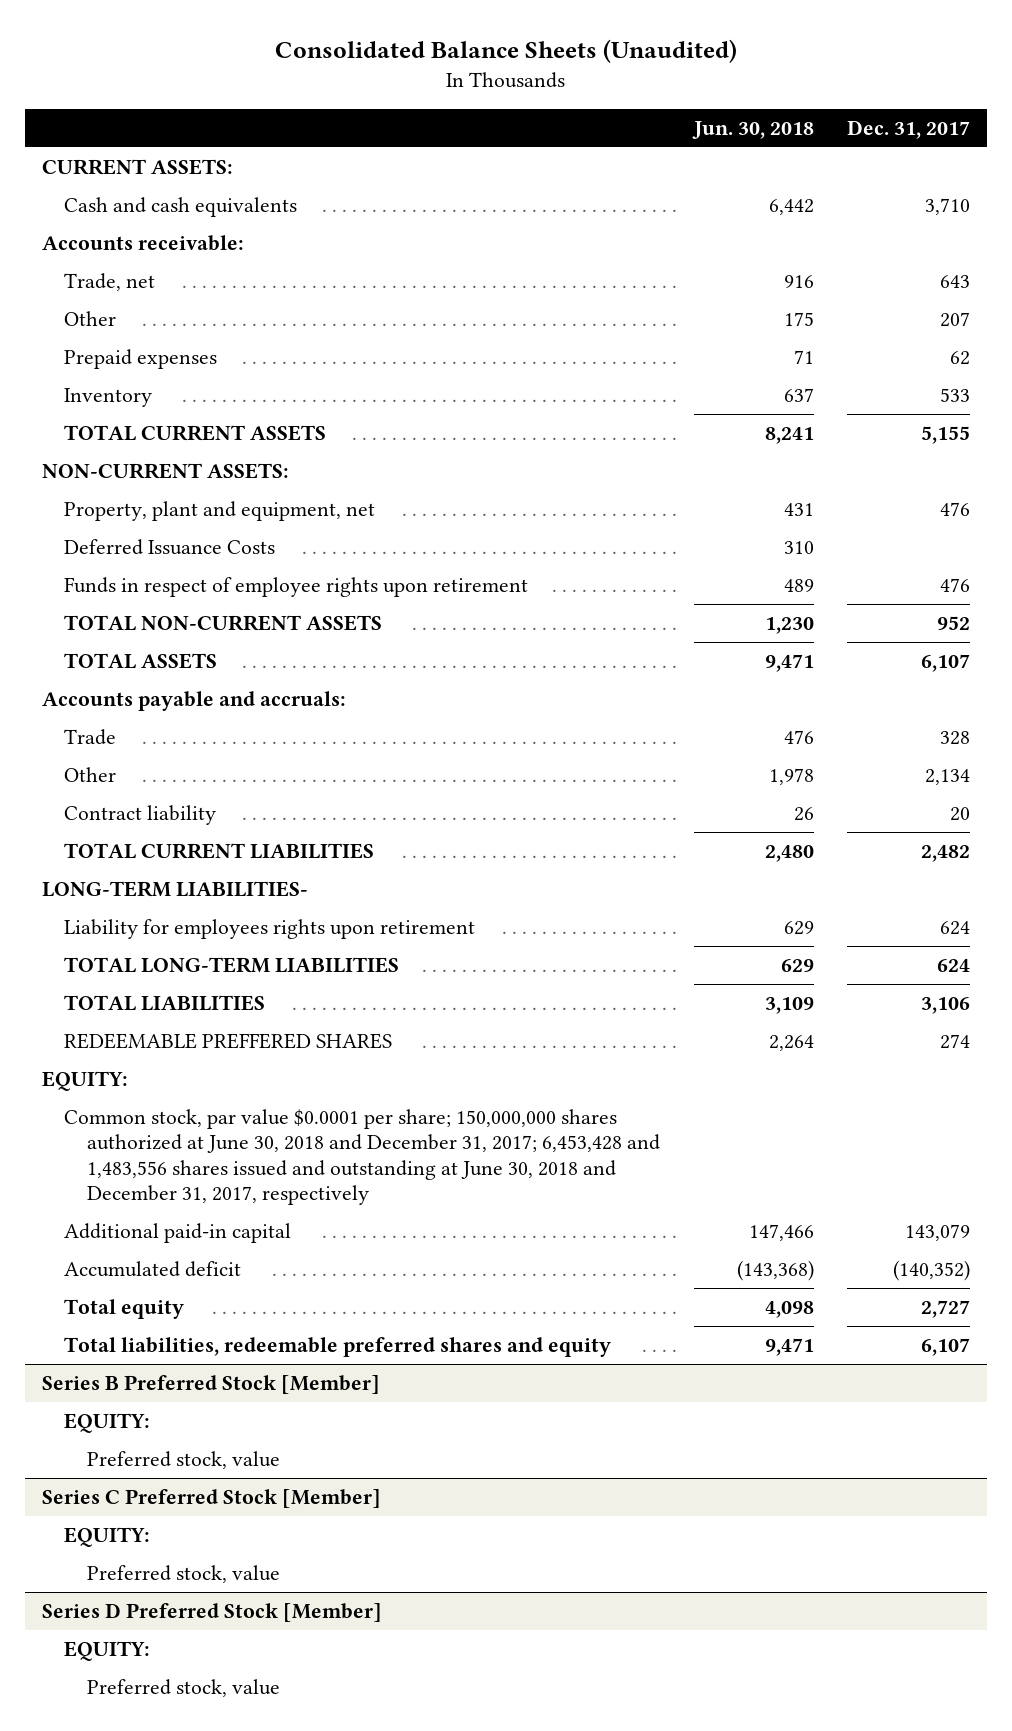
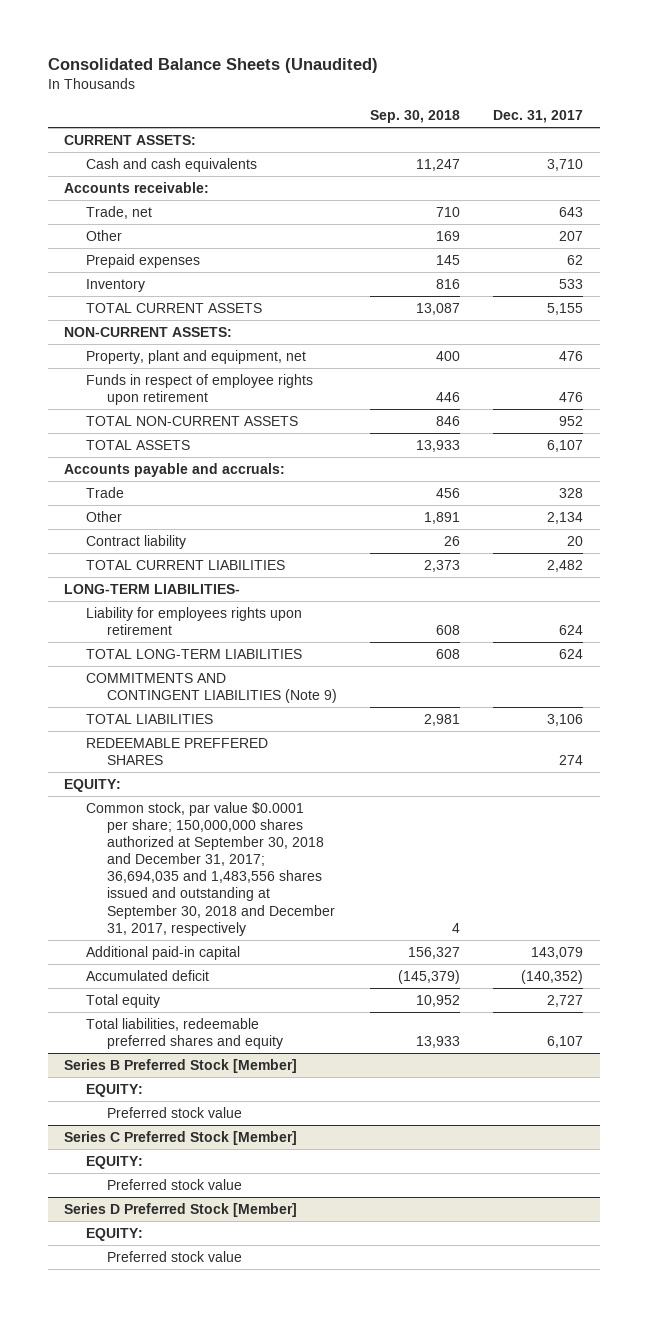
[691,120,814,139] Jun. 30, 2018 -> none
none -> [370,110,461,124] Sep. 30, 2018
[64,538,276,555] Deferred Issuance Costs -> none
none -> [85,672,338,703] COMMITMENTS AND CONTINGENT LIABILITIES (Note 9)
[64,1108,660,1206] Common stock, par value $0.0001 per share; 150,000,000 shares authorized at June 30, 2018 and December 31, 2017; 6,453,428 and 1,483,556 shares issued and outstanding at June 30, 2018 and December 31, 2017, respectively -> [85,801,336,936] Common stock, par value $0.0001 per share; 150,000,000 shares authorized at September 30, 2018 and December 31, 2017; 36,694,035 and 1,483,556 shares issued and outstanding at September 30, 2018 and December 31, 2017, respectively
[86,1450,280,1469] Preferred stock, value -> [107,1106,243,1118] Preferred stock value
[86,1564,280,1583] Preferred stock, value -> [107,1178,243,1190] Preferred stock value
[86,1678,280,1697] Preferred stock, value -> [107,1250,243,1262] Preferred stock value

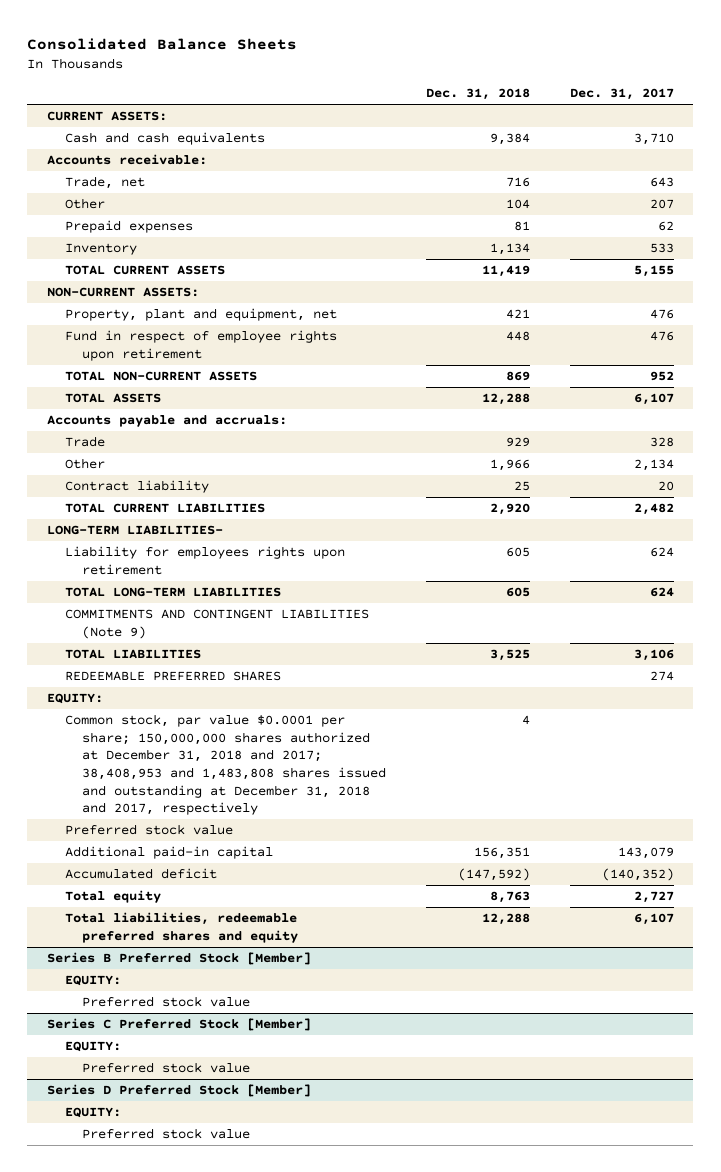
[47,57,378,73] Consolidated Balance Sheets (Unaudited) -> [27,38,298,51] Consolidated Balance Sheets
[370,110,461,124] Sep. 30, 2018 -> none
none -> [425,88,530,101] Dec. 31, 2018
[85,373,313,405] Funds in respect of employee rights upon retirement -> [64,330,337,361] Fund in respect of employee rights upon retirement
[85,737,268,765] REDEEMABLE PREFFERED SHARES -> [64,671,281,682] REDEEMABLE PREFERRED SHARES
[85,801,336,936] Common stock, par value $0.0001 per share; 150,000,000 shares authorized at September 30, 2018 and December 31, 2017; 36,694,035 and 1,483,556 shares issued and outstanding at September 30, 2018 and December 31, 2017, respectively -> [64,714,387,816] Common stock, par value $0.0001 per share; 150,000,000 shares authorized at December 31, 2018 and 2017; 38,408,953 and 1,483,808 shares issued and outstanding at December 31, 2018 and 2017, respectively
none -> [64,824,233,836] Preferred stock value

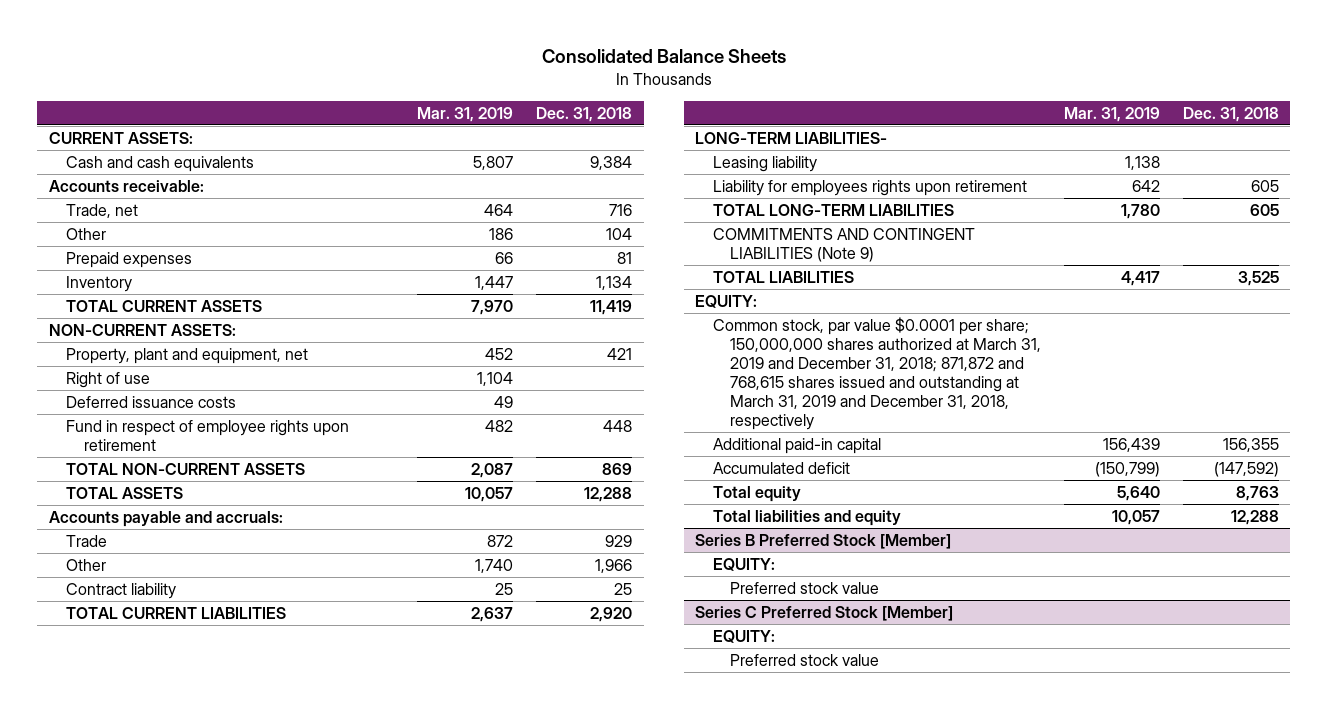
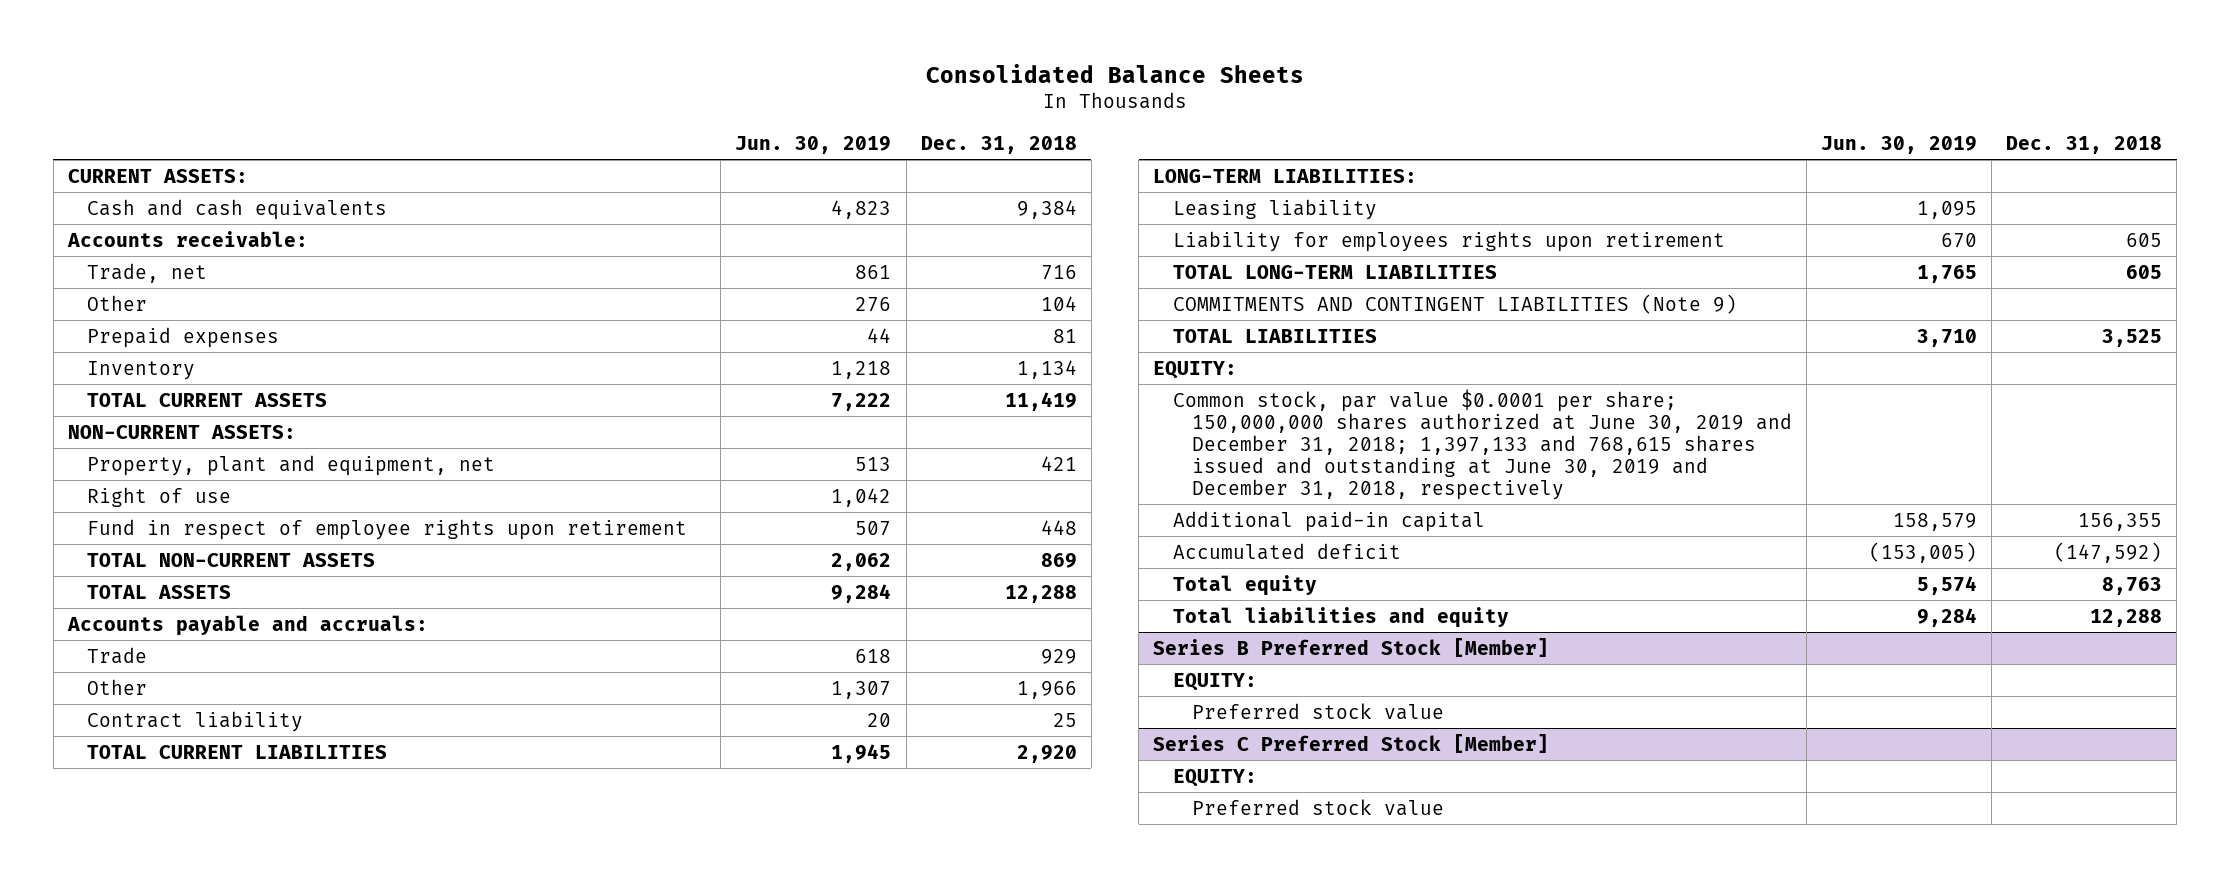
[417,106,514,122] Mar. 31, 2019 -> none
none -> [735,135,892,154] Jun. 30, 2019
[66,395,237,408] Deferred issuance costs -> none
[695,131,888,144] LONG-TERM LIABILITIES- -> [1153,168,1418,183] LONG-TERM LIABILITIES:
[712,316,1042,431] Common stock, par value $0.0001 per share; 150,000,000 shares authorized at March 31, 2019 and December 31, 2018; 871,872 and 768,615 shares issued and outstanding at March 31, 2019 and December 31, 2018, respectively -> [1172,388,1792,500] Common stock, par value $0.0001 per share; 150,000,000 shares authorized at June 30, 2019 and December 31, 2018; 1,397,133 and 768,615 shares issued and outstanding at June 30, 2019 and December 31, 2018, respectively

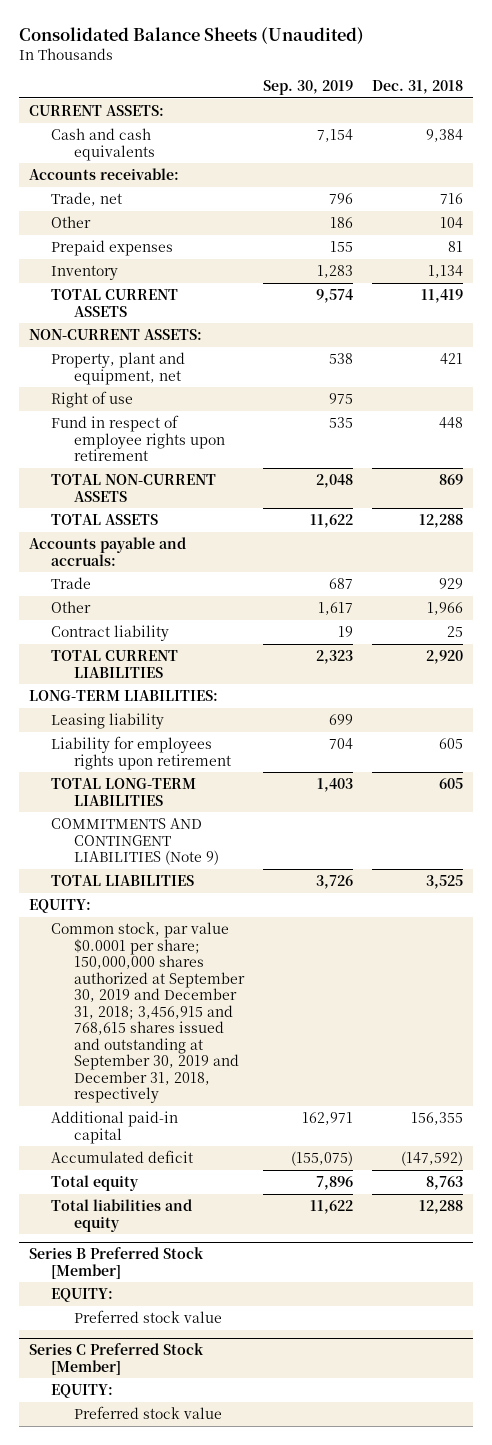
[926,63,1305,83] Consolidated Balance Sheets -> [19,27,365,45] Consolidated Balance Sheets (Unaudited)
[735,135,892,154] Jun. 30, 2019 -> none
none -> [262,80,353,96] Sep. 30, 2019
[1172,388,1792,500] Common stock, par value $0.0001 per share; 150,000,000 shares authorized at June 30, 2019 and December 31, 2018; 1,397,133 and 768,615 shares issued and outstanding at June 30, 2019 and December 31, 2018, respectively -> [51,921,245,1104] Common stock, par value $0.0001 per share; 150,000,000 shares authorized at September 30, 2019 and December 31, 2018; 3,456,915 and 768,615 shares issued and outstanding at September 30, 2019 and December 31, 2018, respectively

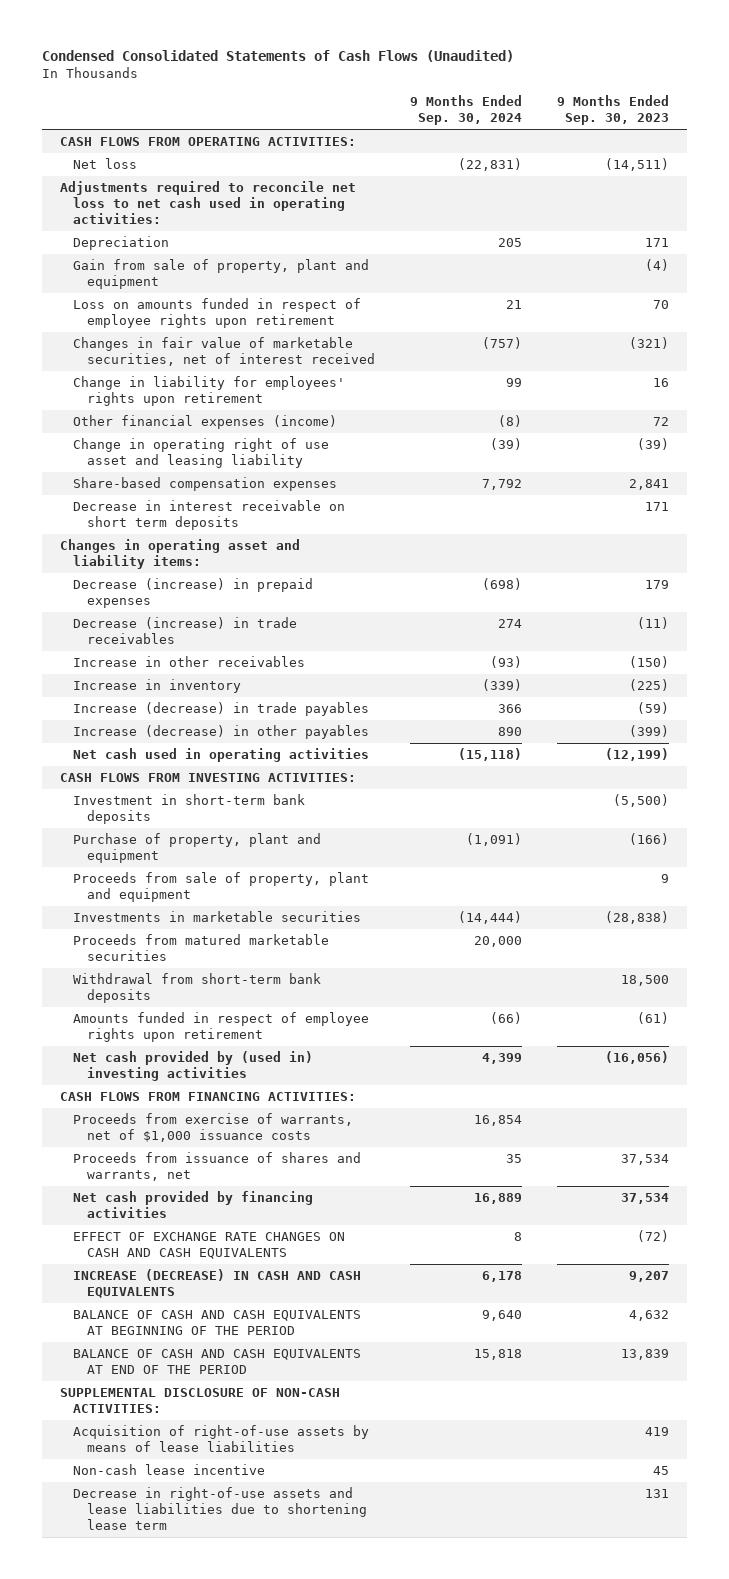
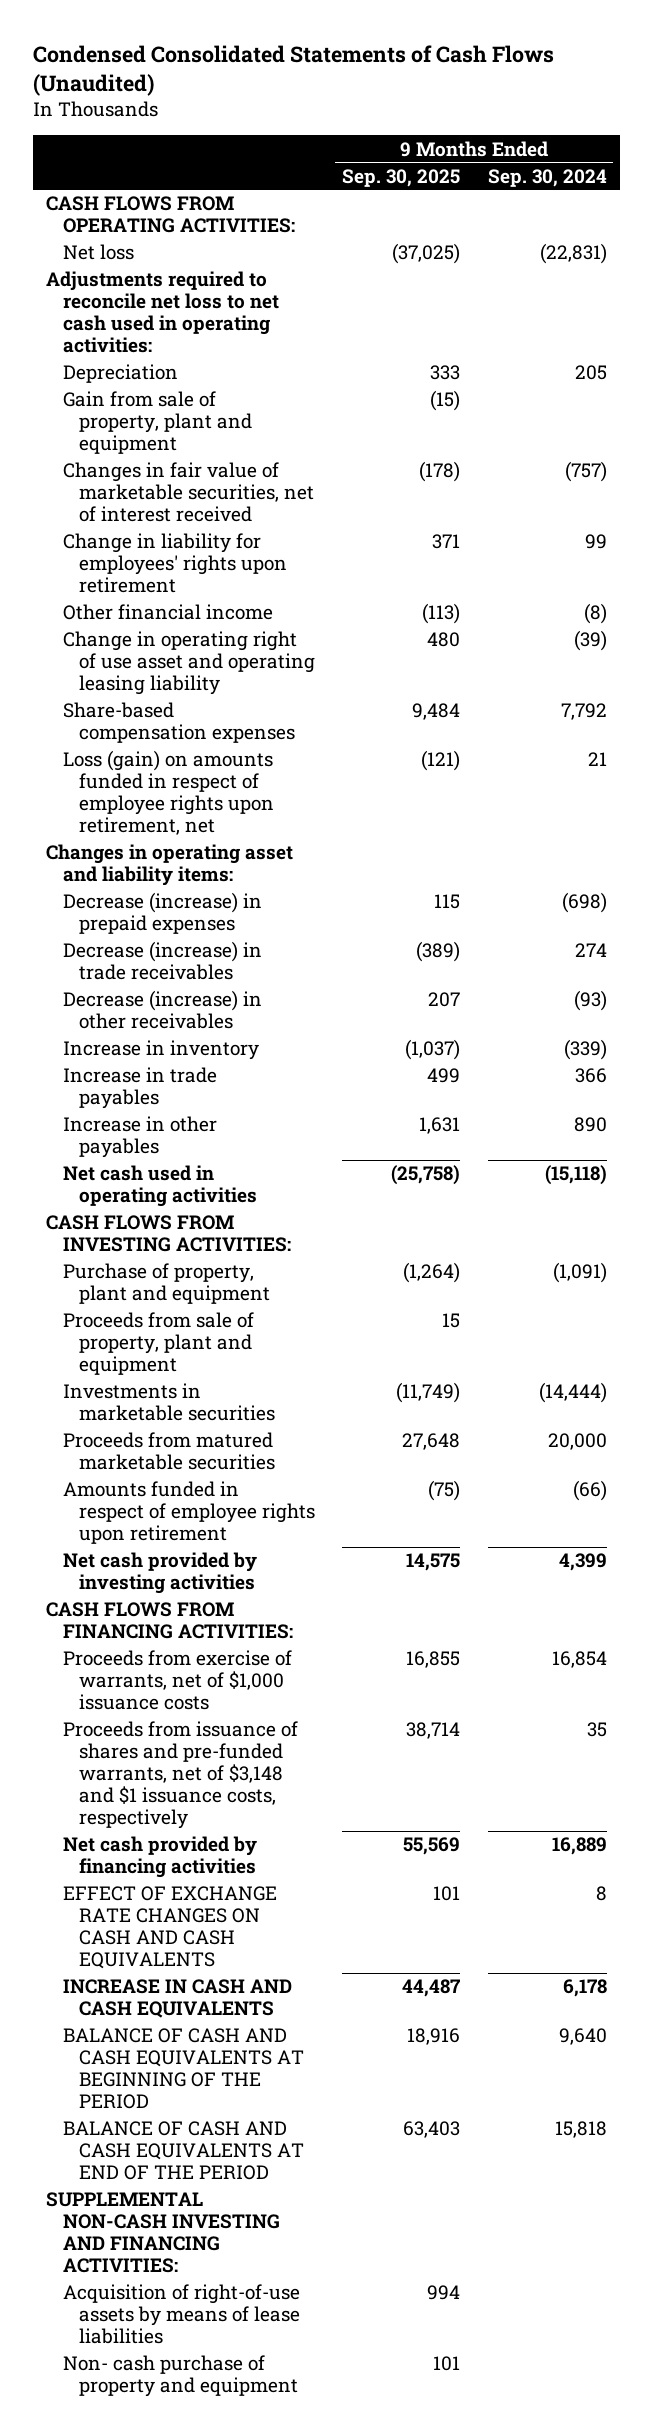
[557,95,670,126] 9 Months Ended Sep. 30, 2023 -> none
none -> [342,168,461,187] Sep. 30, 2025
[73,298,362,328] Loss on amounts funded in respect of employee rights upon retirement -> none
[73,415,338,430] Other financial expenses (income) -> [62,604,273,621] Other financial income
[73,438,330,468] Change in operating right of use asset and leasing liability -> [62,631,315,696] Change in operating right of use asset and operating leasing liability
[73,500,346,530] Decrease in interest receivable on short term deposits -> none
none -> [62,750,274,836] Loss (gain) on amounts funded in respect of employee rights upon retirement, net
[73,656,306,668] Increase in other receivables -> [62,990,262,1030] Decrease (increase) in other receivables
[73,702,370,717] Increase (decrease) in trade payables -> [62,1067,217,1110] Increase in trade payables
[73,725,370,740] Increase (decrease) in other payables -> [62,1116,217,1159] Increase in other payables
[73,794,306,824] Investment in short-term bank deposits -> none
[73,973,322,1003] Withdrawal from short-term bank deposits -> none
[73,1051,314,1081] Net cash provided by (used in) investing activities -> [62,1552,257,1595] Net cash provided by investing activities
[73,1152,362,1181] Proceeds from issuance of shares and warrants, net -> [62,1721,298,1830] Proceeds from issuance of shares and pre-funded warrants, net of $3,148 and $1 issuance costs, respectively
[73,1269,362,1298] INCREASE (DECREASE) IN CASH AND CASH EQUIVALENTS -> [62,1979,292,2019] INCREASE IN CASH AND CASH EQUIVALENTS
[59,1388,340,1413] SUPPLEMENTAL DISCLOSURE OF NON-CASH ACTIVITIES: -> [46,2192,280,2274] SUPPLEMENTAL NON-CASH INVESTING AND FINANCING ACTIVITIES:
[73,1464,266,1476] Non-cash lease incentive -> none
[73,1487,367,1530] Decrease in right-of-use assets and lease liabilities due to shortening lease term -> none
none -> [62,2355,298,2398] Non- cash purchase of property and equipment

